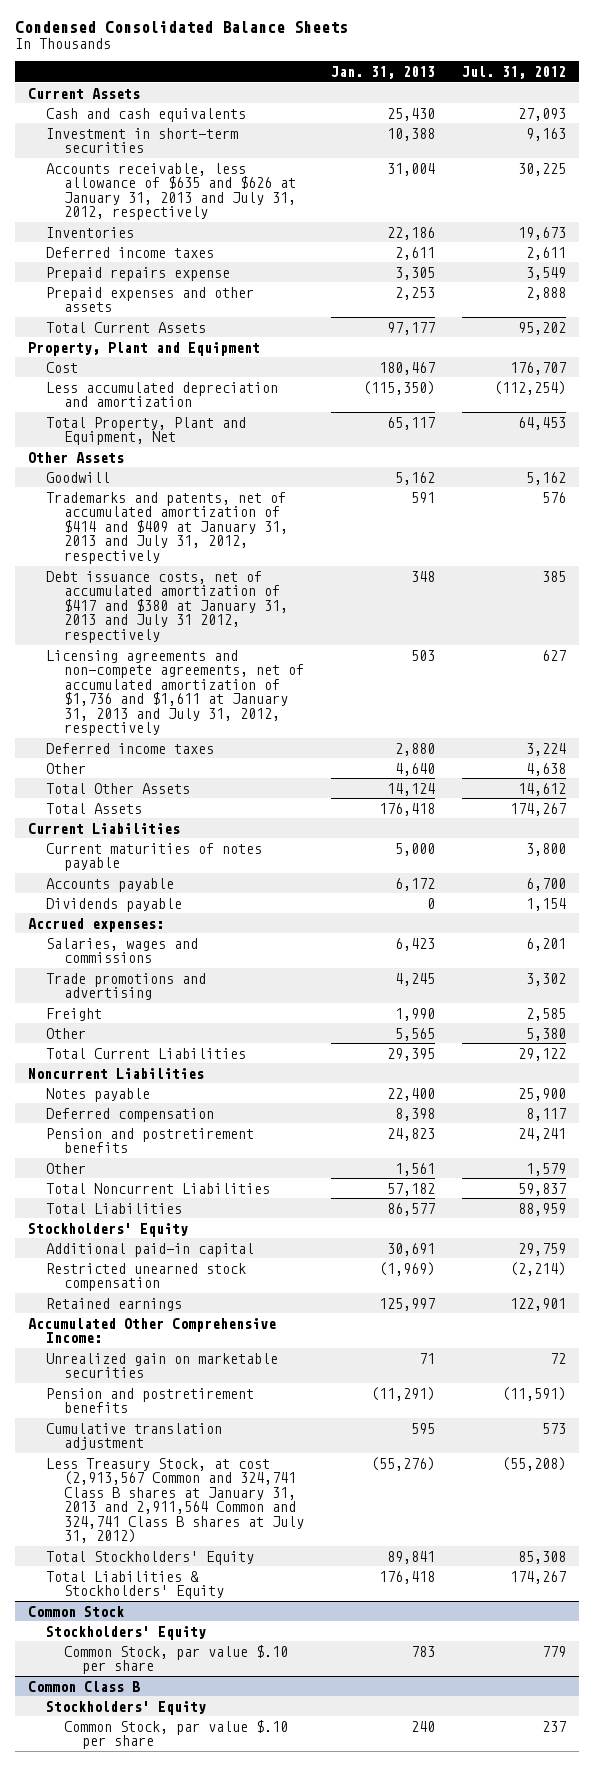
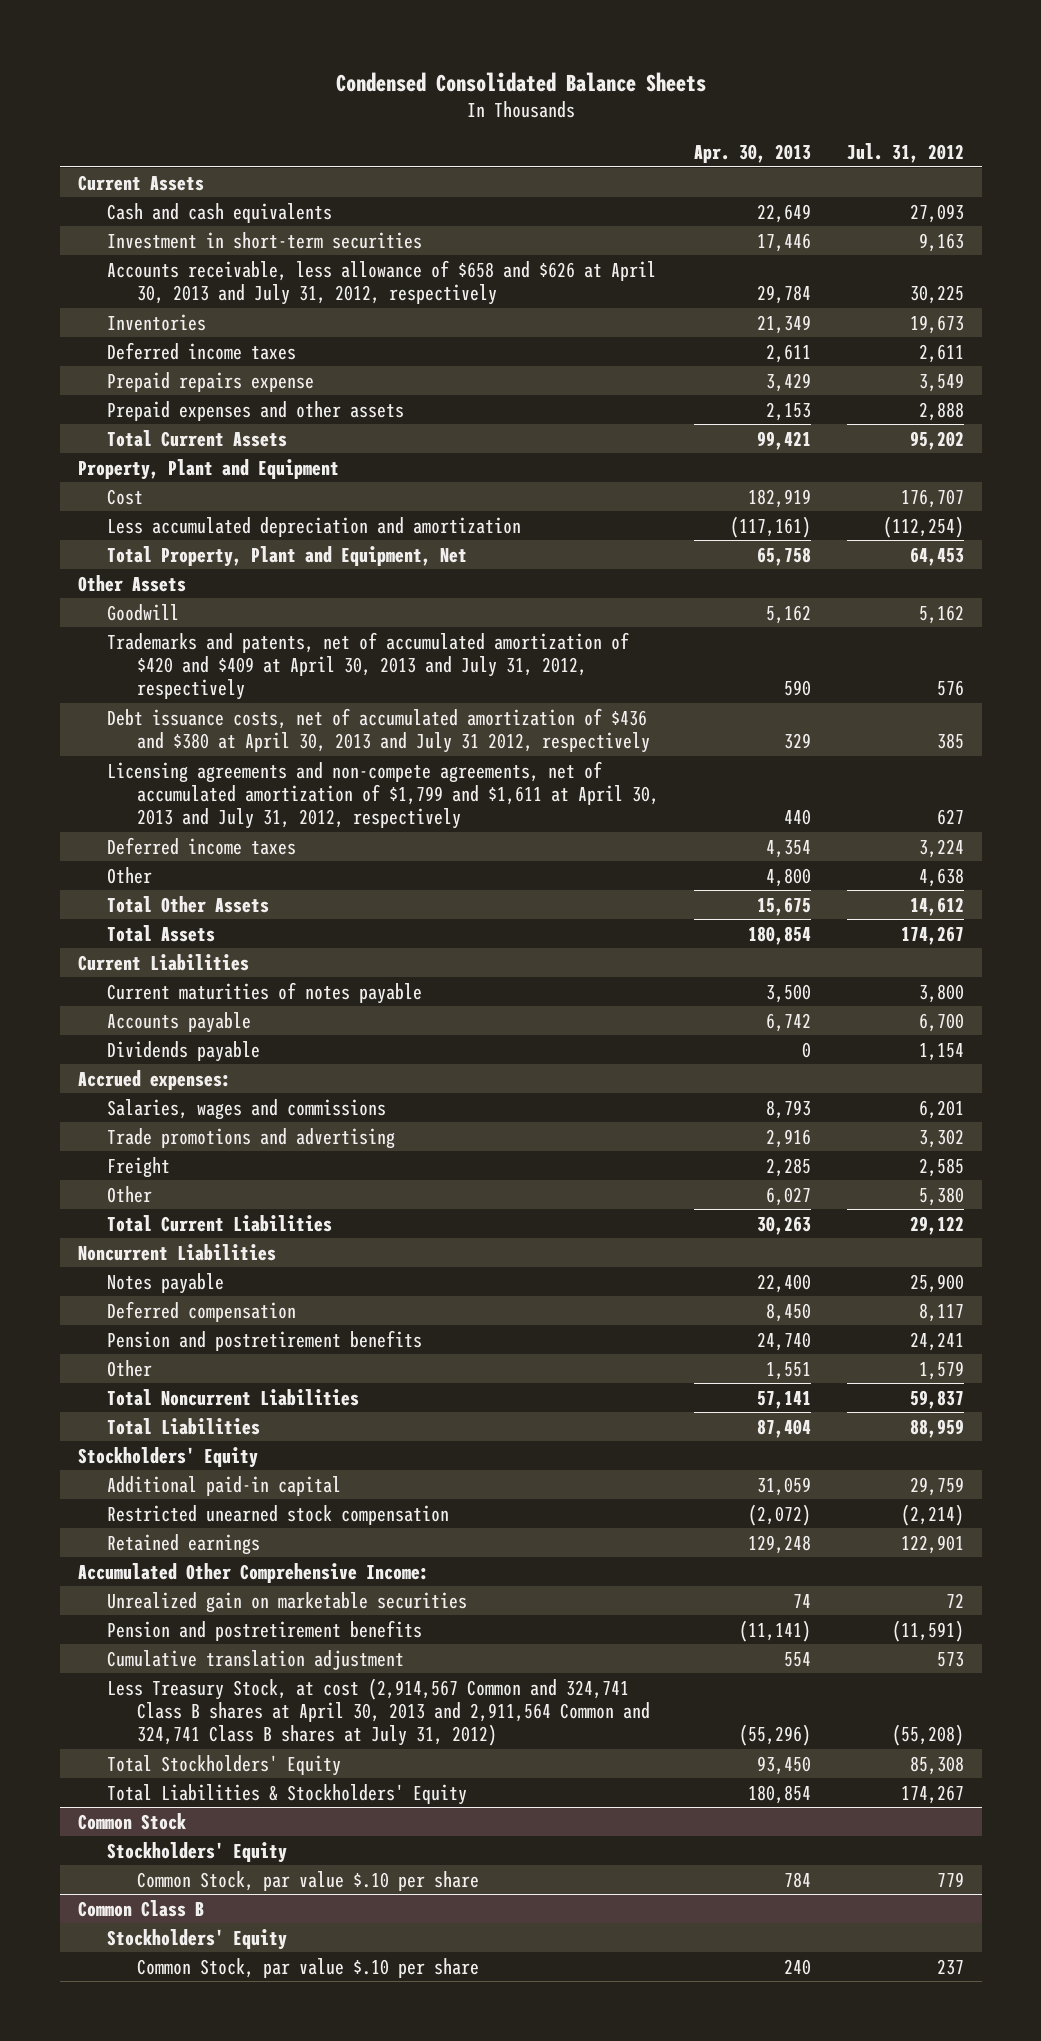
[330,65,435,79] Jan. 31, 2013 -> none
none -> [694,143,812,163] Apr. 30, 2013
[46,162,297,221] Accounts receivable, less allowance of $635 and $626 at January 31, 2013 and July 31, 2012, respectively -> [107,259,657,305] Accounts receivable, less allowance of $658 and $626 at April 30, 2013 and July 31, 2012, respectively
[46,491,289,564] Trademarks and patents, net of accumulated amortization of $414 and $409 at January 31, 2013 and July 31, 2012, respectively -> [107,631,630,701] Trademarks and patents, net of accumulated amortization of $420 and $409 at April 30, 2013 and July 31, 2012, respectively
[46,570,289,643] Debt issuance costs, net of accumulated amortization of $417 and $380 at January 31, 2013 and July 31 2012, respectively -> [107,707,650,753] Debt issuance costs, net of accumulated amortization of $436 and $380 at April 30, 2013 and July 31 2012, respectively
[46,649,305,737] Licensing agreements and non-compete agreements, net of accumulated amortization of $1,736 and $1,611 at January 31, 2013 and July 31, 2012, respectively -> [107,760,659,830] Licensing agreements and non-compete agreements, net of accumulated amortization of $1,799 and $1,611 at April 30, 2013 and July 31, 2012, respectively
[46,1457,305,1544] Less Treasury Stock, at cost (2,913,567 Common and 324,741 Class B shares at January 31, 2013 and 2,911,564 Common and 324,741 Class B shares at July 31, 2012) -> [107,1677,650,1747] Less Treasury Stock, at cost (2,914,567 Common and 324,741 Class B shares at April 30, 2013 and 2,911,564 Common and 324,741 Class B shares at July 31, 2012)

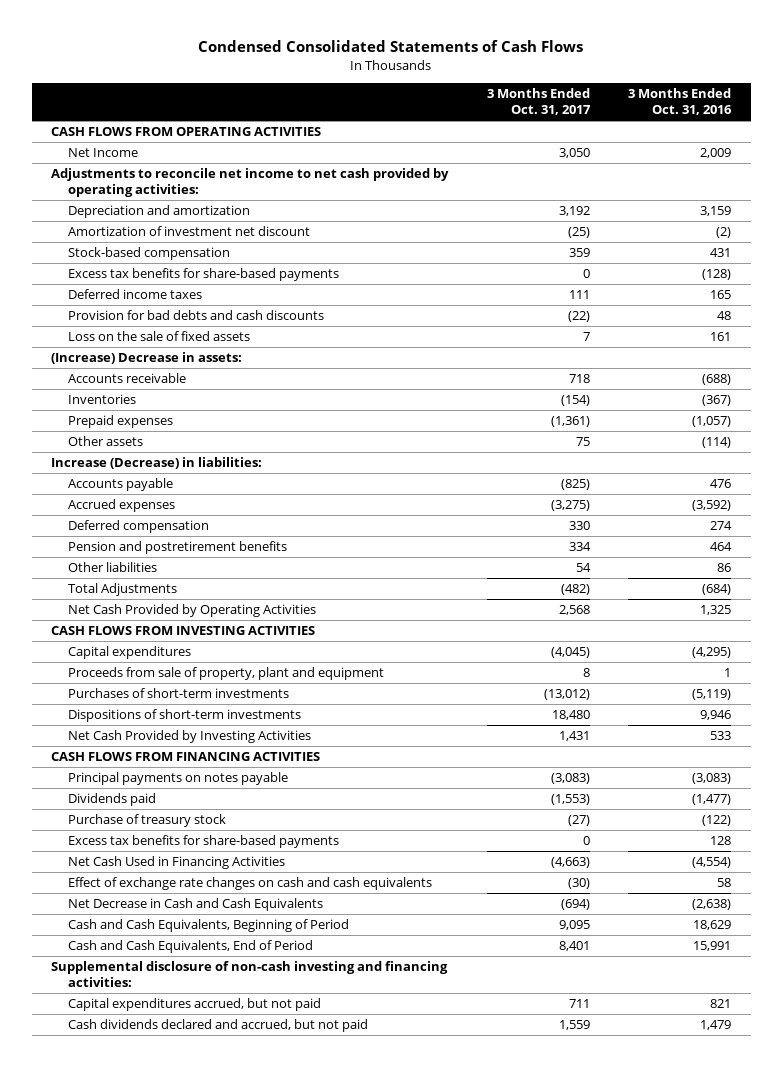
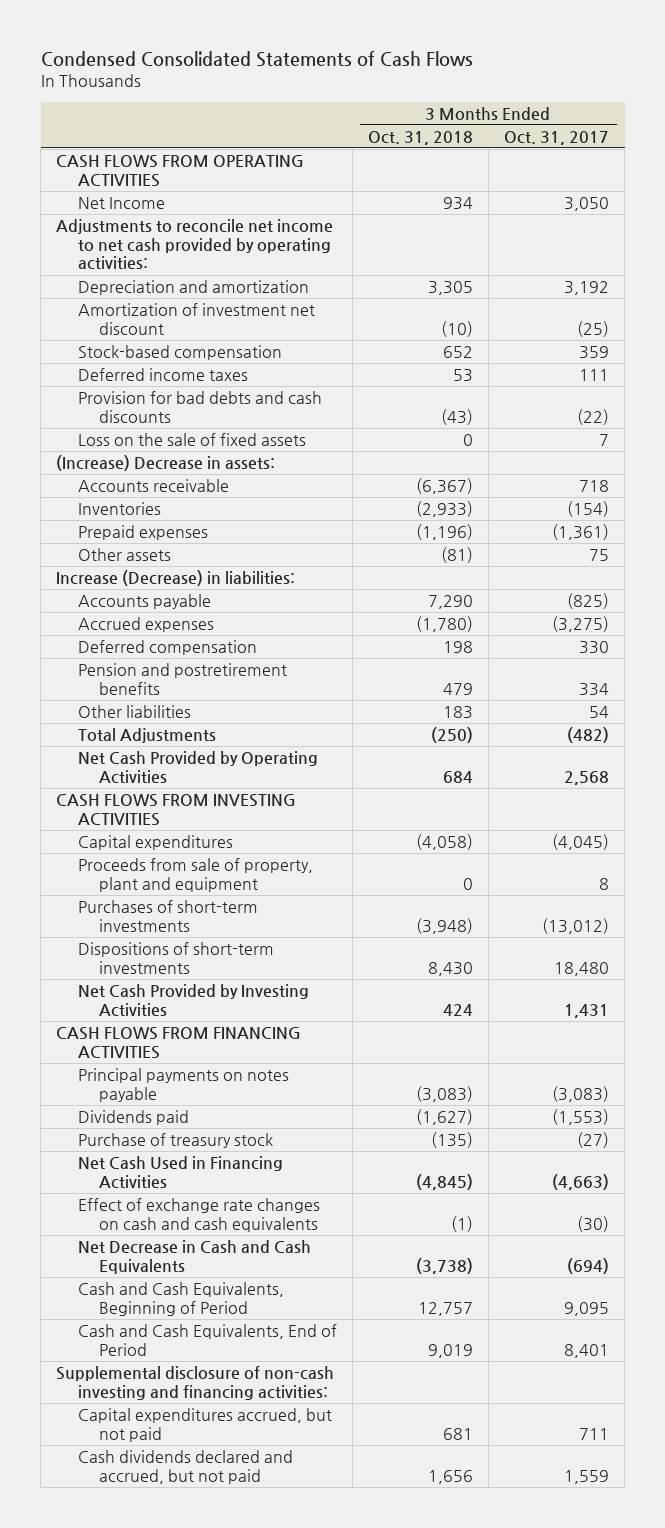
[628,88,733,116] 3 Months Ended Oct. 31, 2016 -> none
none -> [367,130,473,145] Oct. 31, 2018
[67,268,339,282] Excess tax benefits for share-based payments -> none
[67,835,339,849] Excess tax benefits for share-based payments -> none

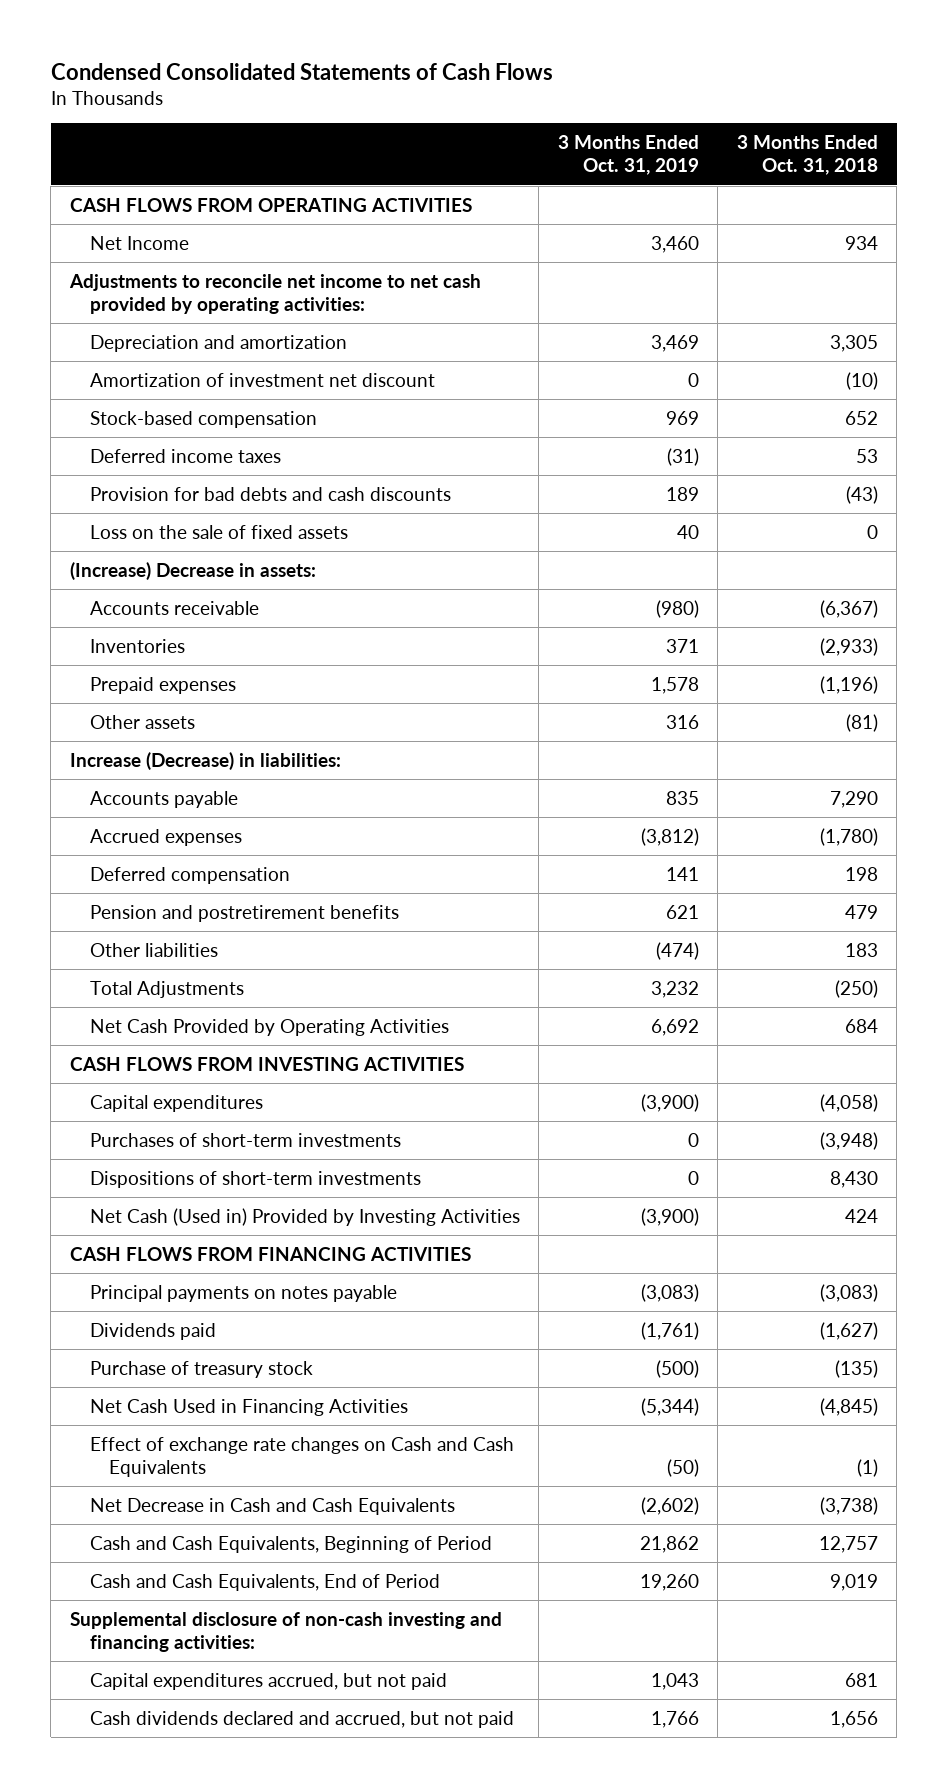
[503,130,609,145] Oct. 31, 2017 -> none
none -> [557,135,699,176] 3 Months Ended Oct. 31, 2019
[77,857,313,892] Proceeds from sale of property, plant and equipment -> none
[77,983,309,1017] Net Cash Provided by Investing Activities -> [89,1207,520,1226] Net Cash (Used in) Provided by Investing Activities
[77,1197,320,1232] Effect of exchange rate changes on cash and cash equivalents -> [89,1436,514,1478] Effect of exchange rate changes on Cash and Cash Equivalents

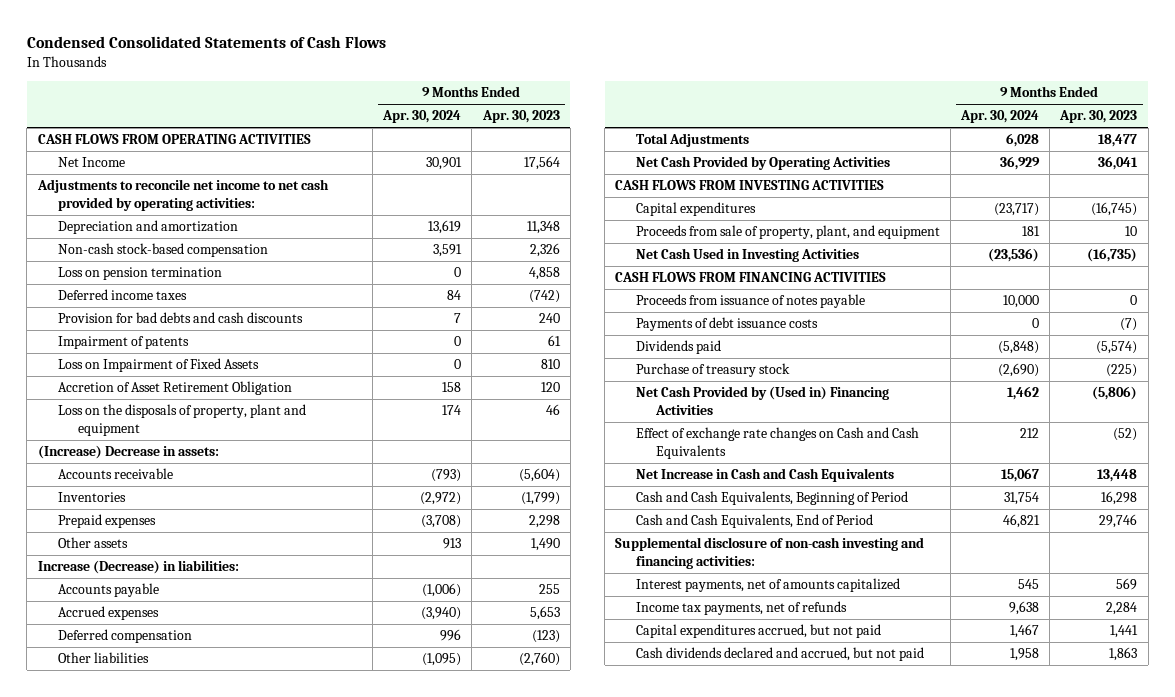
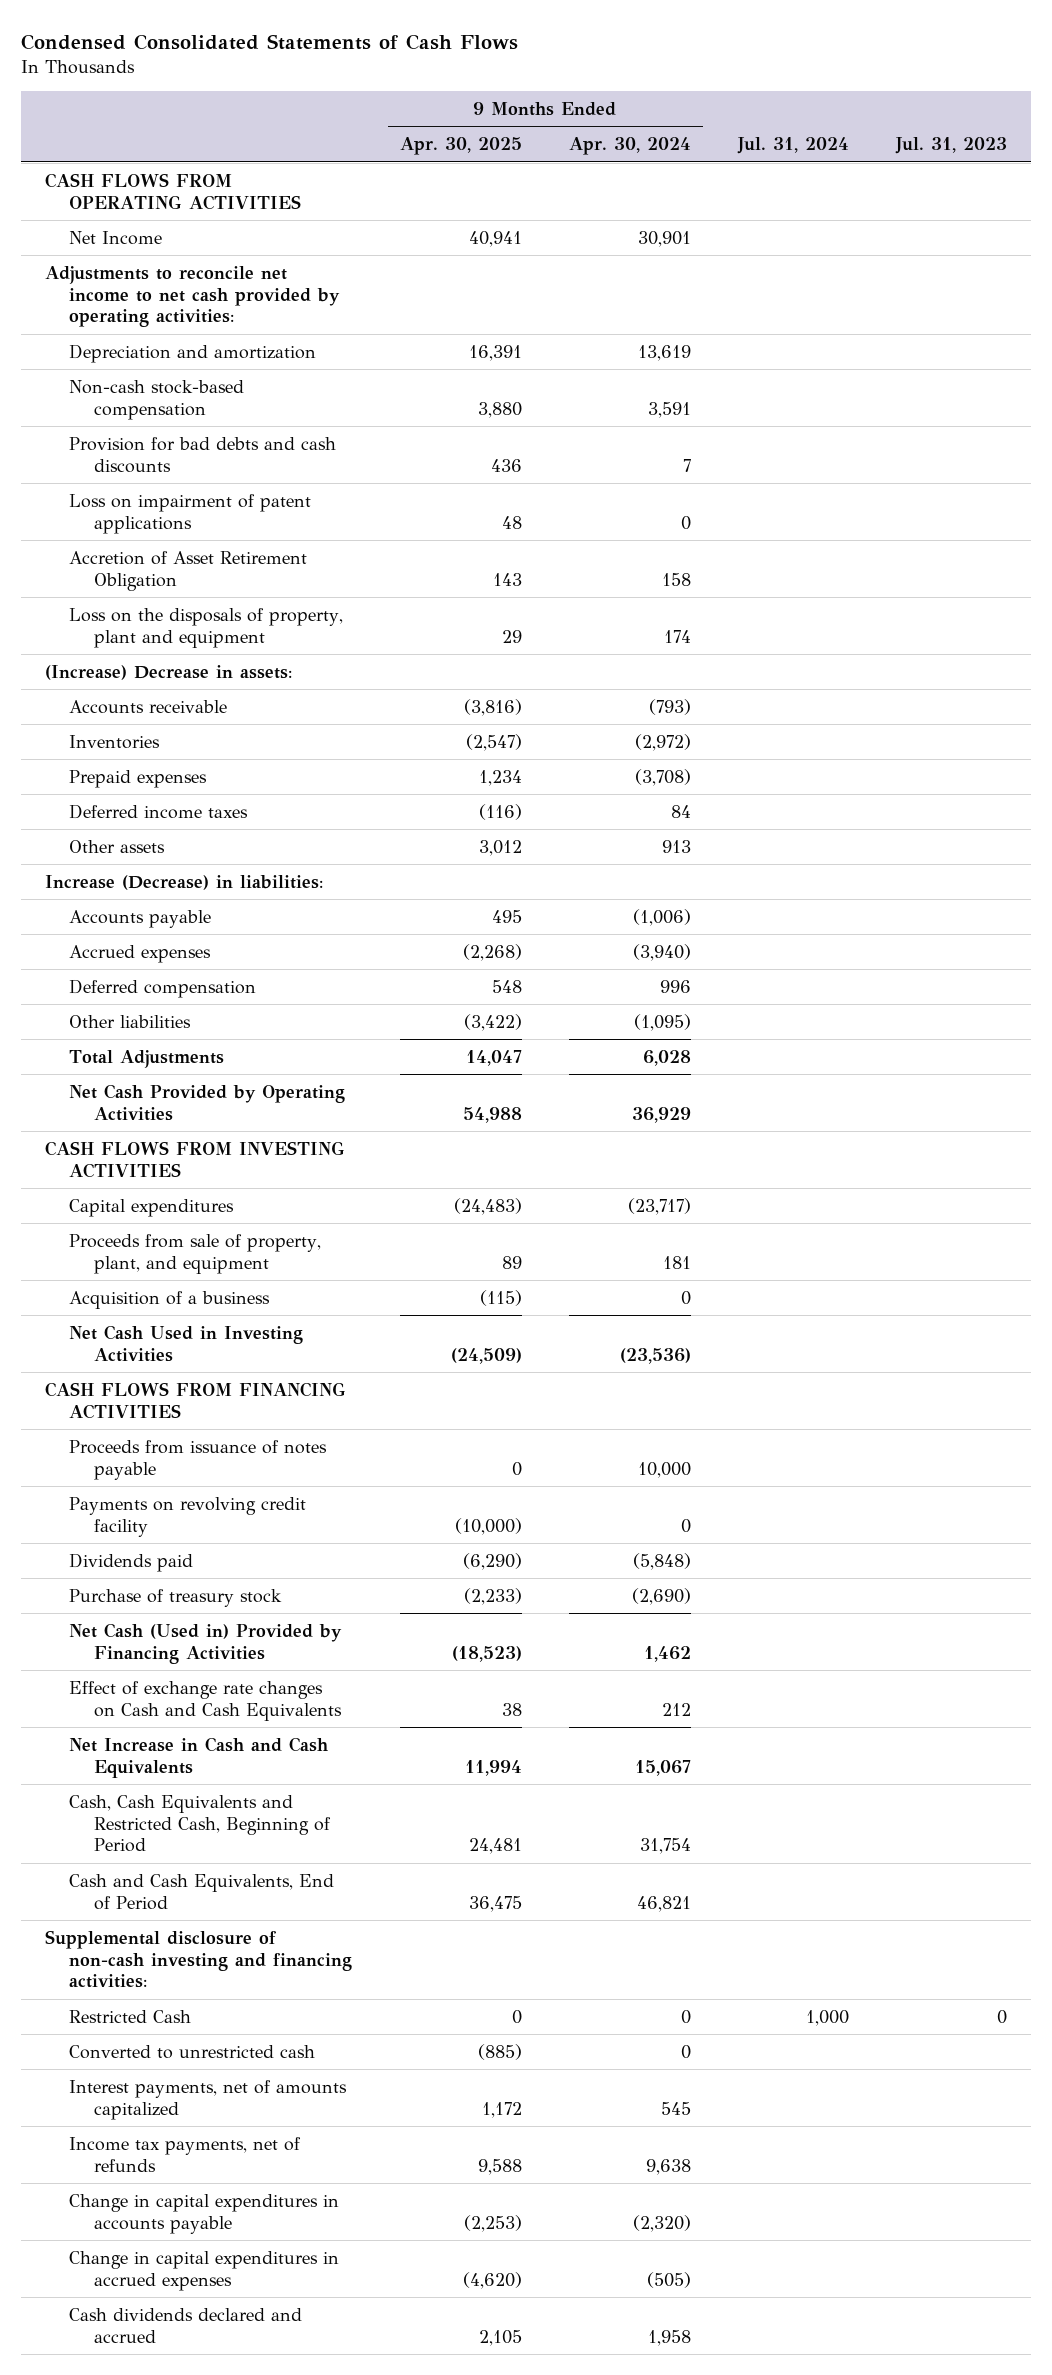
[481,110,560,124] Apr. 30, 2023 -> none
none -> [399,137,522,156] Apr. 30, 2025
none -> [737,137,850,155] Jul. 31, 2024
none -> [895,137,1008,155] Jul. 31, 2023
[57,267,222,281] Loss on pension termination -> none
[57,358,259,373] Loss on Impairment of Fixed Assets -> none
[57,336,189,350] Impairment of patents -> [69,493,312,534] Loss on impairment of patent applications
[57,289,187,301] Deferred income taxes -> [69,803,249,819] Deferred income taxes
none -> [69,1290,271,1309] Acquisition of a business
[635,317,818,332] Payments of debt issuance costs -> none
none -> [69,1496,307,1537] Payments on revolving credit facility
[635,386,889,415] Net Cash Provided by (Used in) Financing Activities -> [69,1622,343,1664] Net Cash (Used in) Provided by Financing Activities
[635,491,908,506] Cash and Cash Equivalents, Beginning of Period -> [69,1794,332,1853] Cash, Cash Equivalents and Restricted Cash, Beginning of Period
none -> [69,2009,192,2023] Restricted Cash
none -> [69,2044,316,2059] Converted to unrestricted cash
[635,624,881,639] Capital expenditures accrued, but not paid -> none
none -> [69,2193,340,2234] Change in capital expenditures in accounts payable
none -> [69,2250,340,2291] Change in capital expenditures in accrued expenses
[635,647,924,662] Cash dividends declared and accrued, but not paid -> [69,2307,303,2343] Cash dividends declared and accrued

